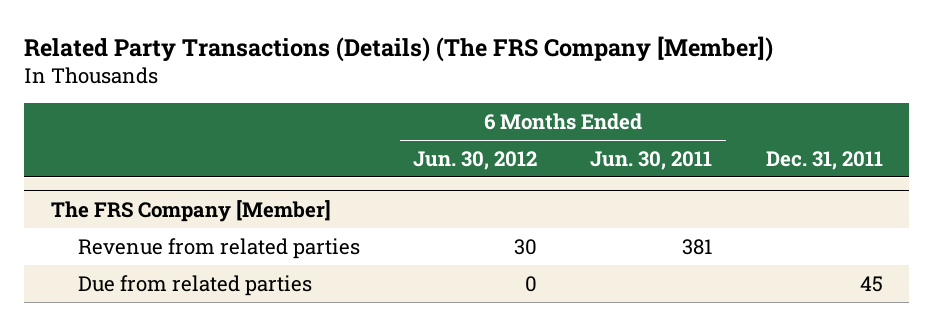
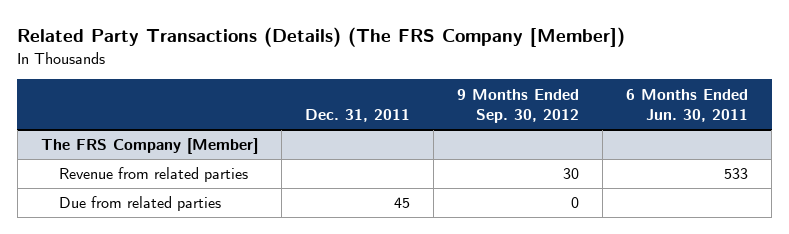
[412,150,537,170] Jun. 30, 2012 -> none
none -> [457,88,580,124] 9 Months Ended Sep. 30, 2012
[682,238,713,255] 381 -> [724,168,749,180] 533

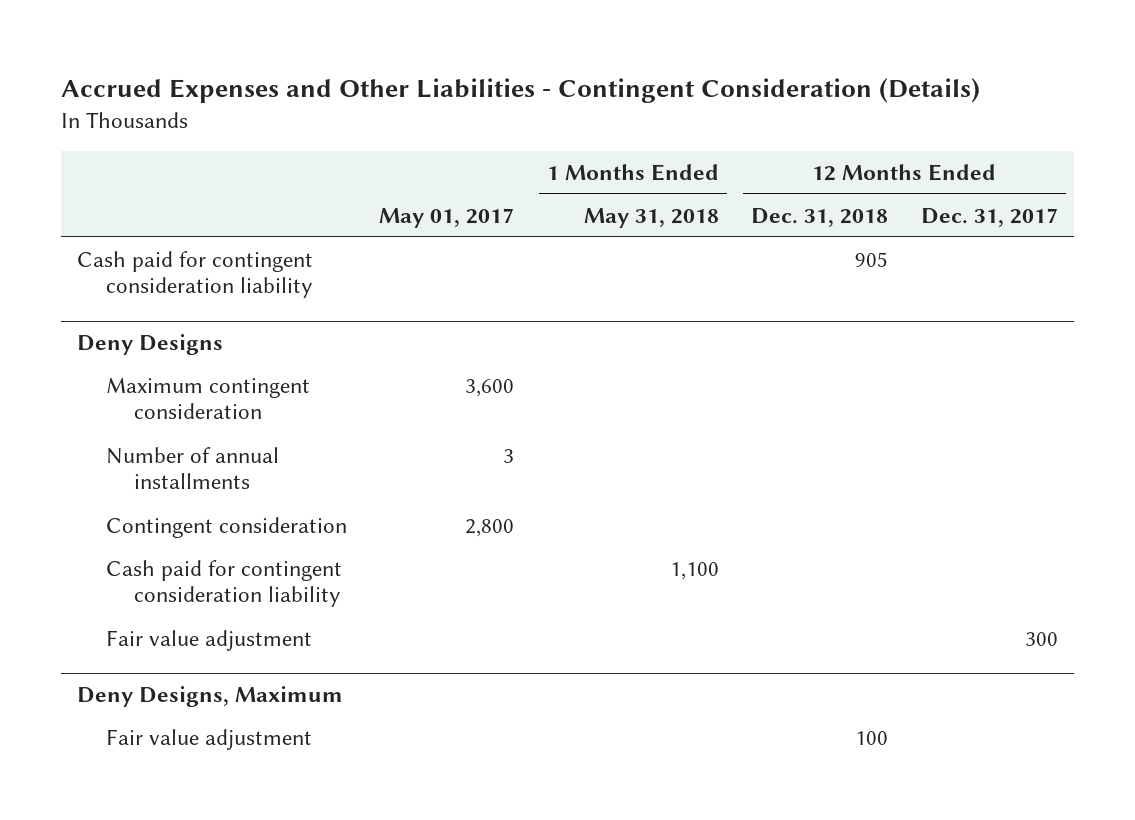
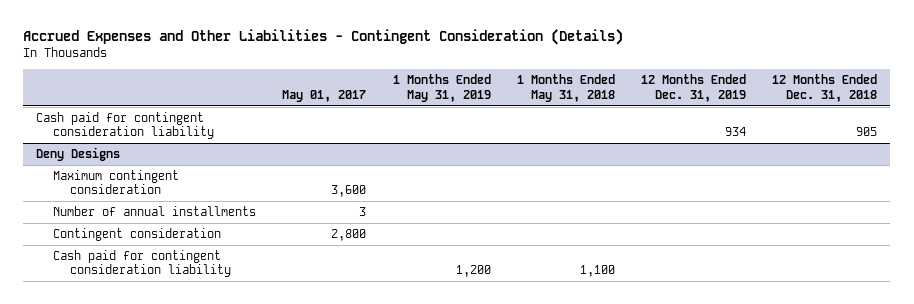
[920,207,1058,227] Dec. 31, 2017 -> none
none -> [392,74,491,102] 1 Months Ended May 31, 2019
none -> [641,74,747,102] 12 Months Ended Dec. 31, 2019
[105,629,312,651] Fair value adjustment -> none
[77,686,344,708] Deny Designs, Maximum -> none
[105,728,312,750] Fair value adjustment -> none

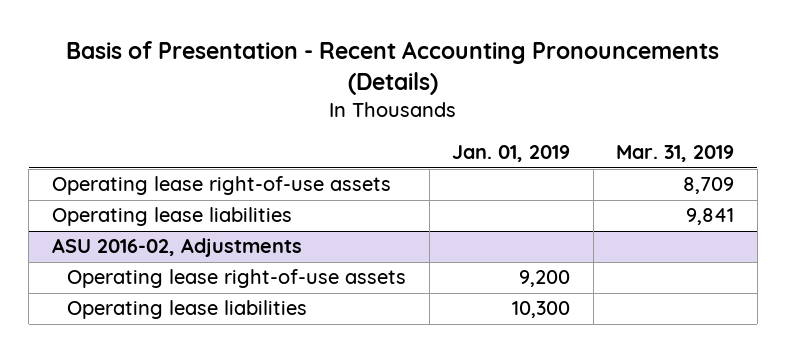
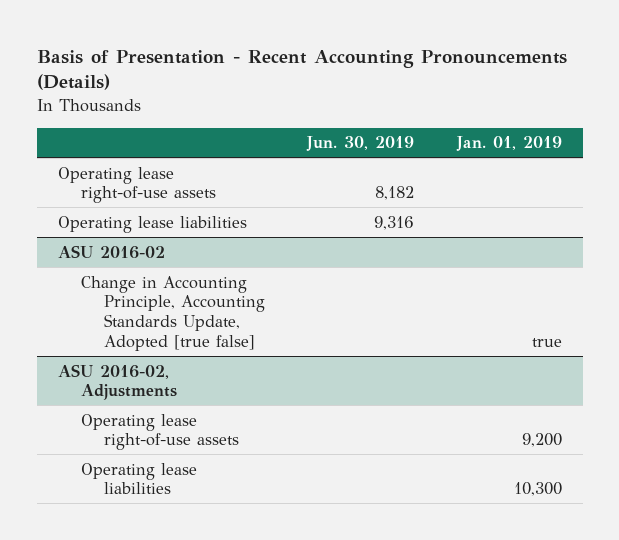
[616,145,735,163] Mar. 31, 2019 -> none
none -> [306,136,415,152] Jun. 30, 2019
none -> [57,244,165,259] ASU 2016-02
none -> [81,275,266,351] Change in Accounting Principle, Accounting Standards Update, Adopted [true false]

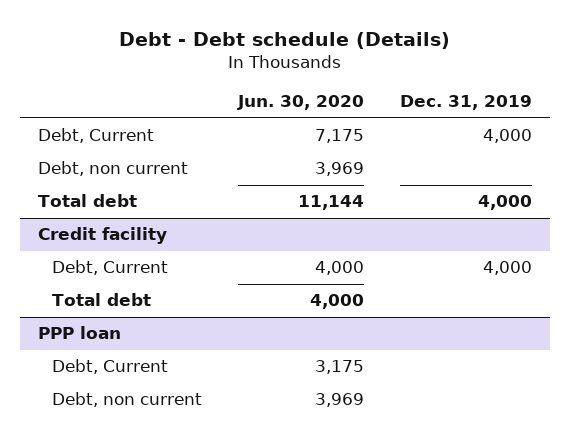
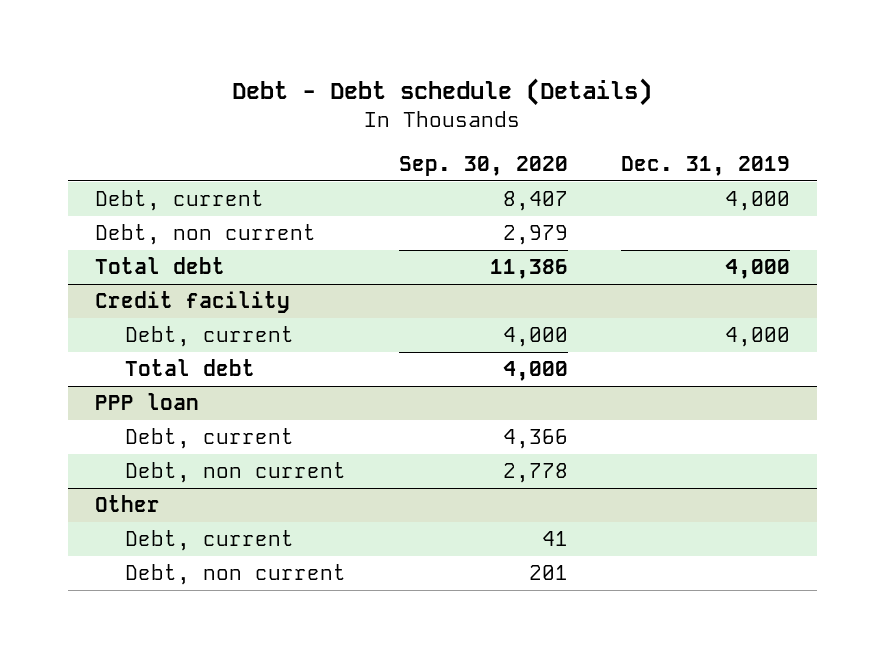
[236,95,364,111] Jun. 30, 2020 -> none
none -> [398,156,568,177] Sep. 30, 2020
[38,128,155,144] Debt, Current -> [94,189,264,211] Debt, current
[51,260,168,276] Debt, Current -> [124,325,294,347] Debt, current
[51,359,168,375] Debt, Current -> [124,427,294,449] Debt, current
none -> [94,494,160,512] Other
none -> [124,529,294,551] Debt, current
none -> [124,563,346,585] Debt, non current

